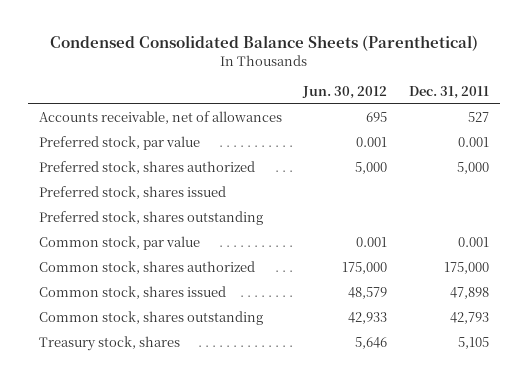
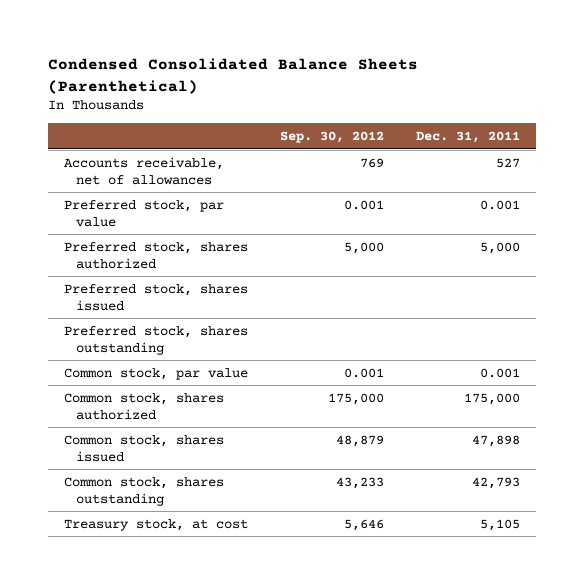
[302,86,388,100] Jun. 30, 2012 -> none
none -> [279,130,384,143] Sep. 30, 2012
[38,336,180,352] Treasury stock, shares -> [63,518,248,531] Treasury stock, at cost

